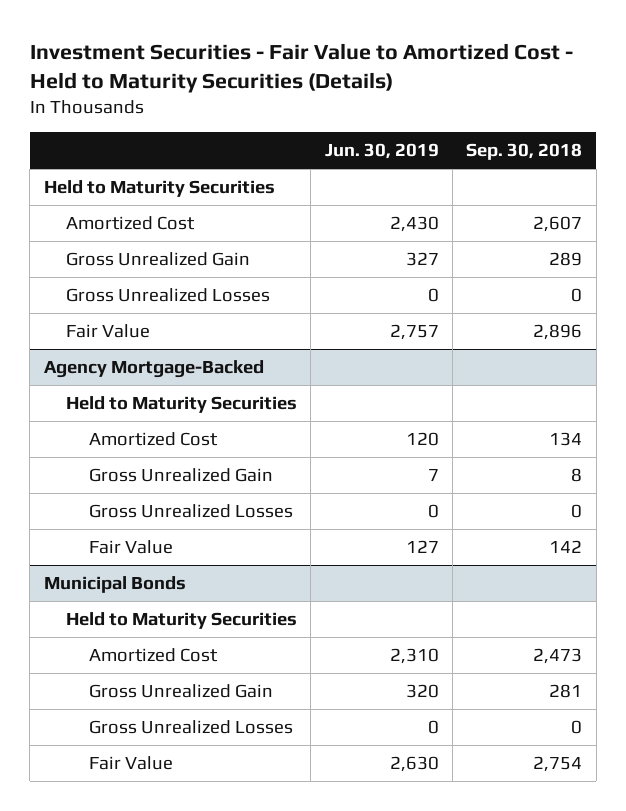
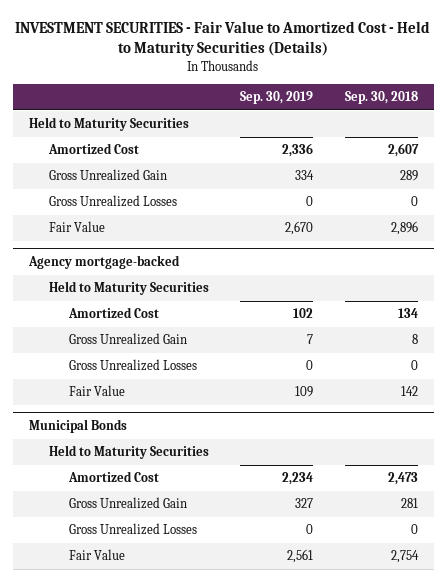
[29,43,573,94] Investment Securities - Fair Value to Amortized Cost - Held to Maturity Securities (Details) -> [15,21,431,57] INVESTMENT SECURITIES - Fair Value to Amortized Cost - Held to Maturity Securities (Details)
[324,143,439,160] Jun. 30, 2019 -> none
none -> [240,91,314,105] Sep. 30, 2019
[43,360,264,379] Agency Mortgage-Backed -> [27,255,180,270] Agency mortgage-backed

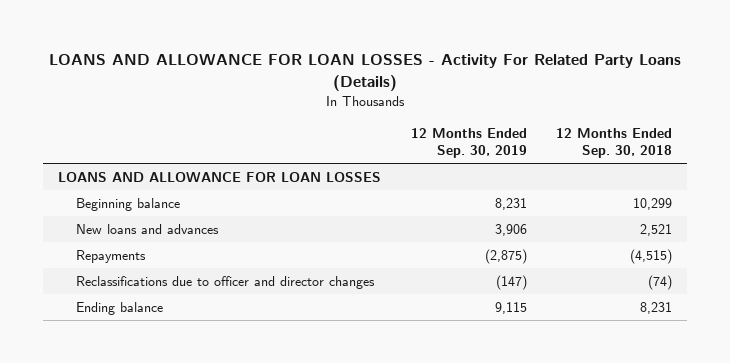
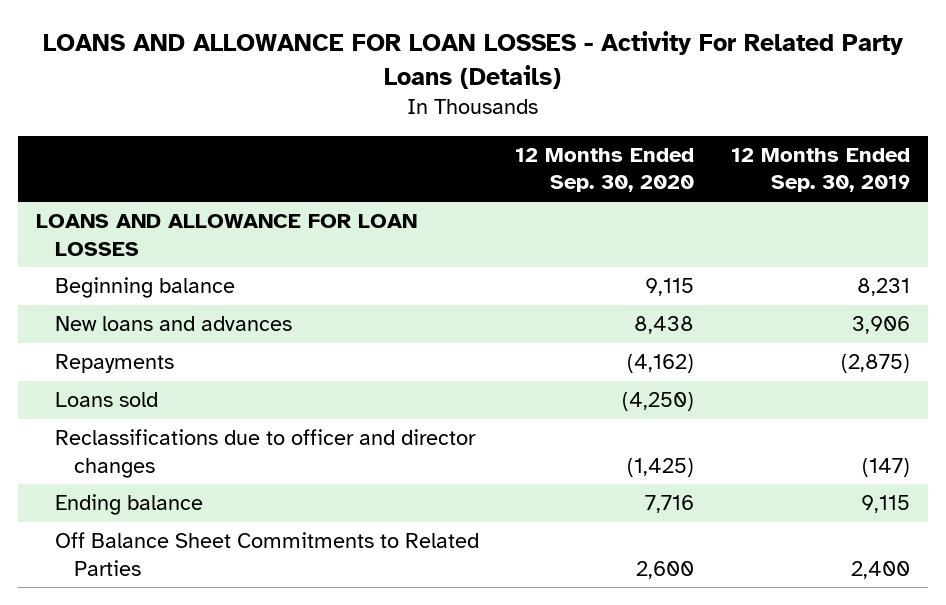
[556,127,673,159] 12 Months Ended Sep. 30, 2018 -> none
none -> [515,147,695,193] 12 Months Ended Sep. 30, 2020
none -> [54,392,158,408] Loans sold
none -> [54,532,479,576] Off Balance Sheet Commitments to Related Parties

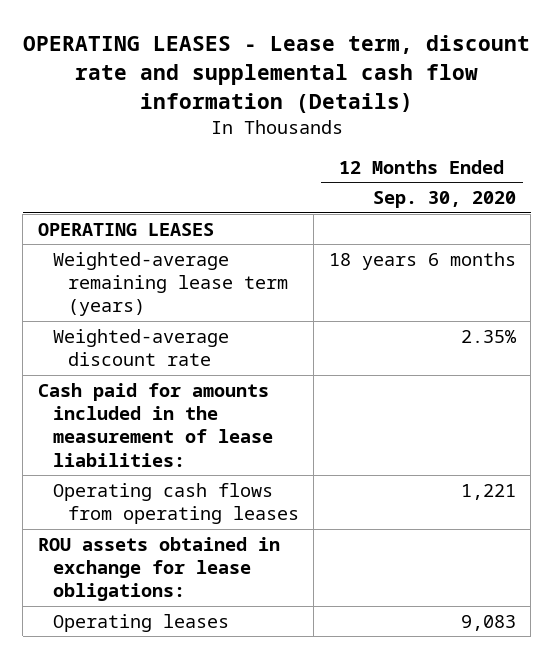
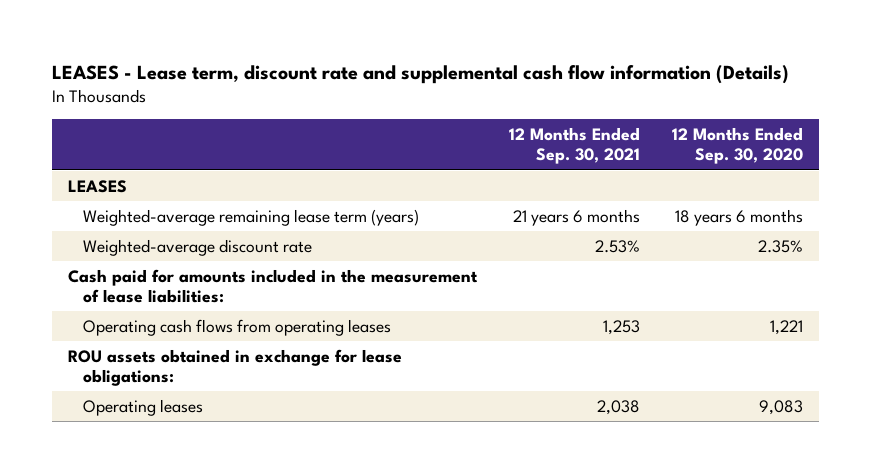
[22,35,530,113] OPERATING LEASES - Lease term, discount rate and supplemental cash flow information (Details) -> [51,64,789,84] LEASES - Lease term, discount rate and supplemental cash flow information (Details)
none -> [508,127,640,165] 12 Months Ended Sep. 30, 2021
[37,222,214,236] OPERATING LEASES -> [67,179,127,193] LEASES

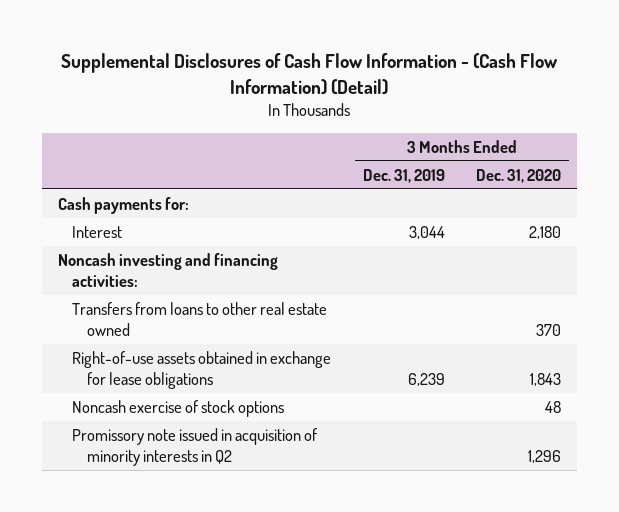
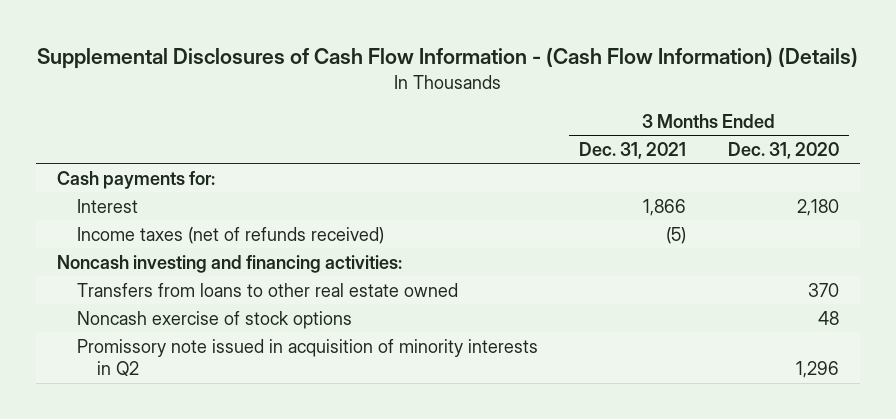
[61,52,559,95] Supplemental Disclosures of Cash Flow Information - (Cash Flow Information) (Detail) -> [36,47,858,70] Supplemental Disclosures of Cash Flow Information - (Cash Flow Information) (Details)
[362,168,445,183] Dec. 31, 2019 -> none
none -> [579,141,687,159] Dec. 31, 2021
none -> [76,226,384,244] Income taxes (net of refunds received)
[72,351,332,390] Right-of-use assets obtained in exchange for lease obligations -> none

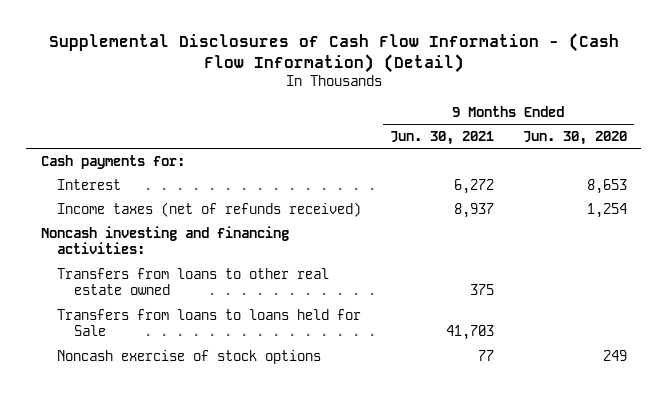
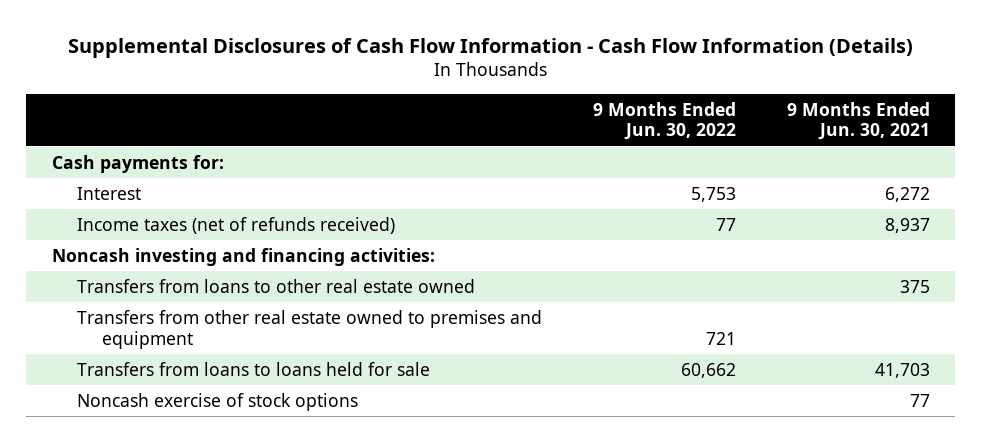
[48,33,619,74] Supplemental Disclosures of Cash Flow Information - (Cash Flow Information) (Detail) -> [67,38,913,59] Supplemental Disclosures of Cash Flow Information - Cash Flow Information (Details)
[522,130,627,145] Jun. 30, 2020 -> none
none -> [592,101,736,141] 9 Months Ended Jun. 30, 2022
none -> [76,309,542,349] Transfers from other real estate owned to premises and equipment
[57,308,362,337] Transfers from loans to loans held for Sale -> [76,361,430,376] Transfers from loans to loans held for sale

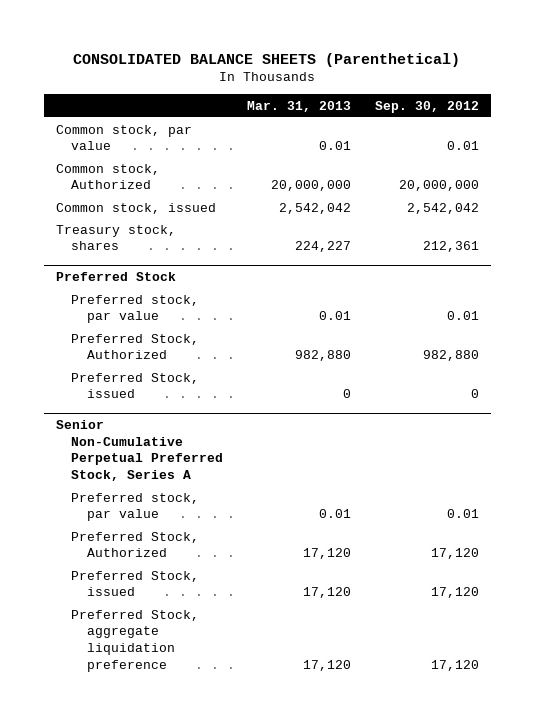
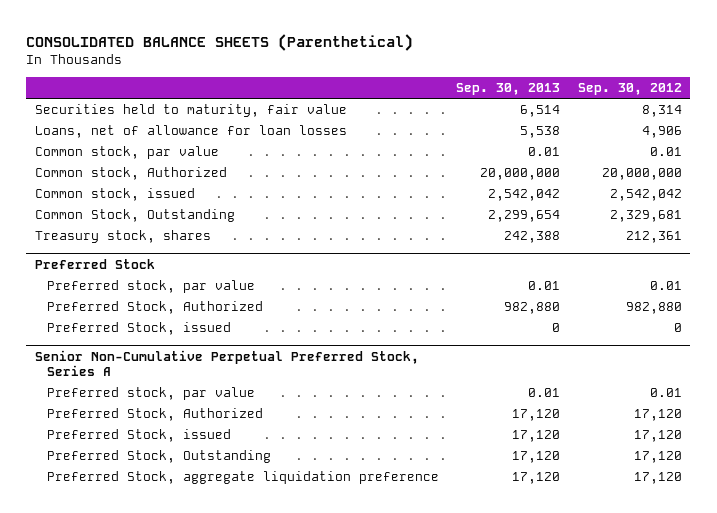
[247,100,352,112] Mar. 31, 2013 -> none
none -> [456,83,561,96] Sep. 30, 2013
none -> [35,103,348,117] Securities held to maturity, fair value
none -> [35,124,348,138] Loans, net of allowance for loan losses
none -> [35,208,236,222] Common Stock, Outstanding
none -> [46,449,271,463] Preferred Stock, Outstanding

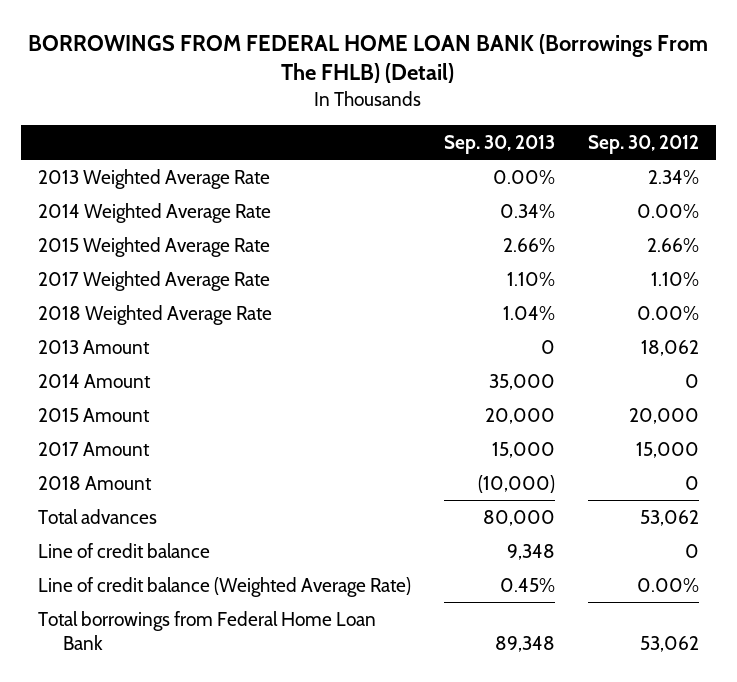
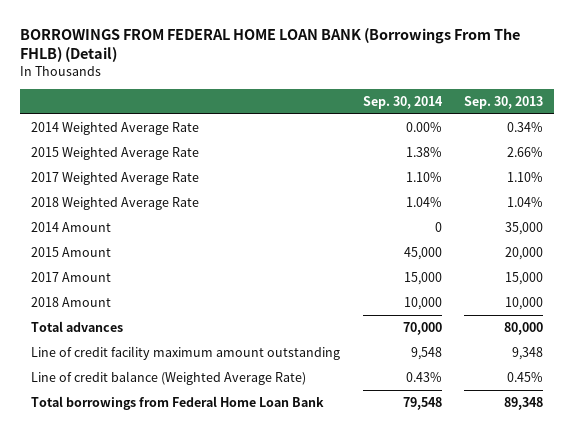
[588,134,700,154] Sep. 30, 2012 -> none
none -> [362,95,443,109] Sep. 30, 2014
[37,168,270,189] 2013 Weighted Average Rate -> none
[37,339,150,354] 2013 Amount -> none
[477,474,555,493] (10,000) -> [504,296,543,310] 10,000
[37,542,210,558] Line of credit balance -> [31,345,341,360] Line of credit facility maximum amount outstanding

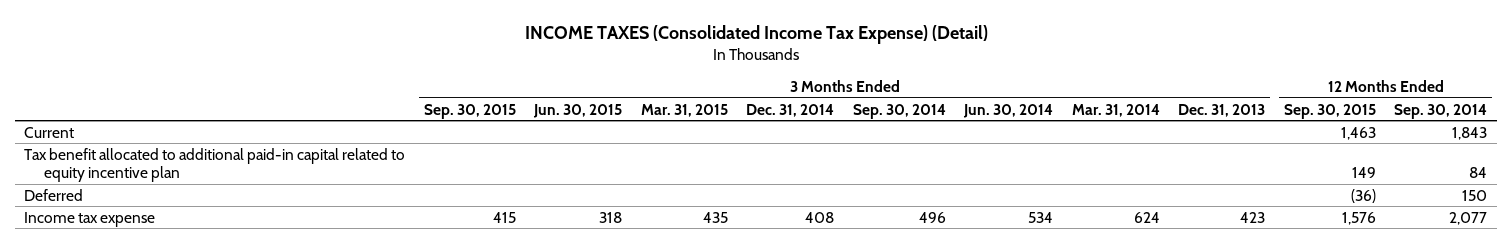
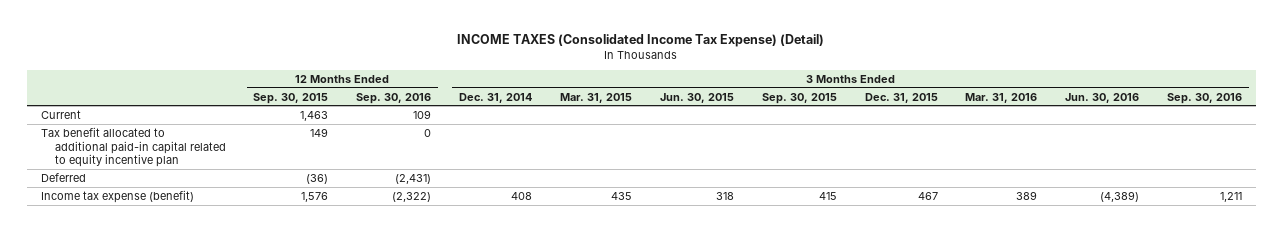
[852,103,946,119] Sep. 30, 2014 -> none
[963,103,1054,118] Jun. 30, 2014 -> none
[1071,103,1160,117] Mar. 31, 2014 -> none
[1178,103,1266,117] Dec. 31, 2013 -> none
[1394,103,1488,119] Sep. 30, 2014 -> none
none -> [356,92,432,104] Sep. 30, 2016
none -> [864,92,938,103] Dec. 31, 2015
none -> [965,92,1038,103] Mar. 31, 2016
none -> [1065,92,1140,103] Jun. 30, 2016
none -> [1167,92,1243,104] Sep. 30, 2016
[24,211,156,227] Income tax expense -> [40,189,194,203] Income tax expense (benefit)

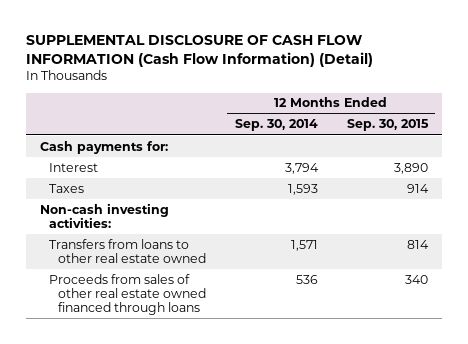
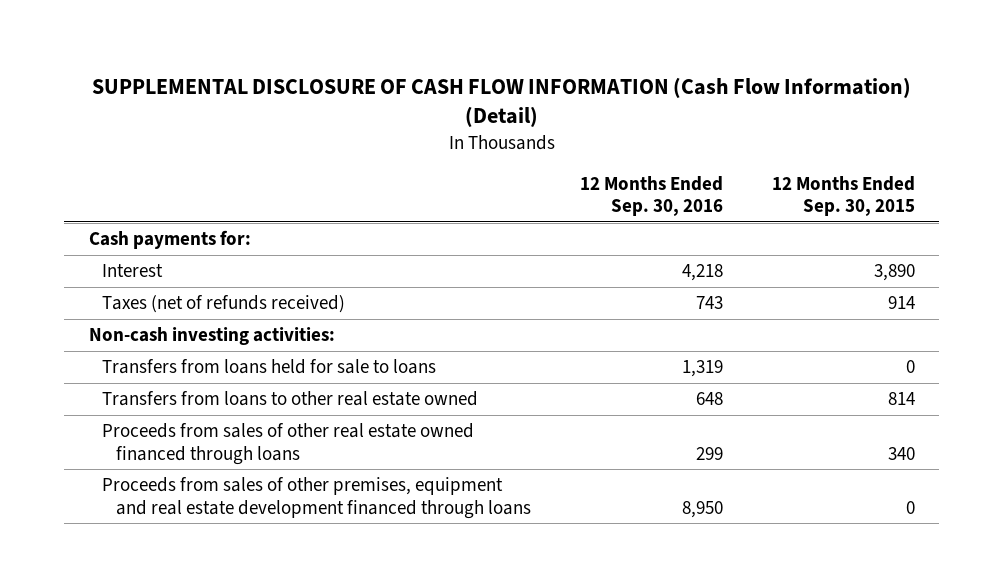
[234,119,318,132] Sep. 30, 2014 -> none
none -> [579,175,723,217] 12 Months Ended Sep. 30, 2016
[48,183,84,193] Taxes -> [102,295,346,314] Taxes (net of refunds received)
none -> [102,359,437,375] Transfers from loans held for sale to loans
none -> [102,477,531,519] Proceeds from sales of other premises, equipment and real estate development financed through loans

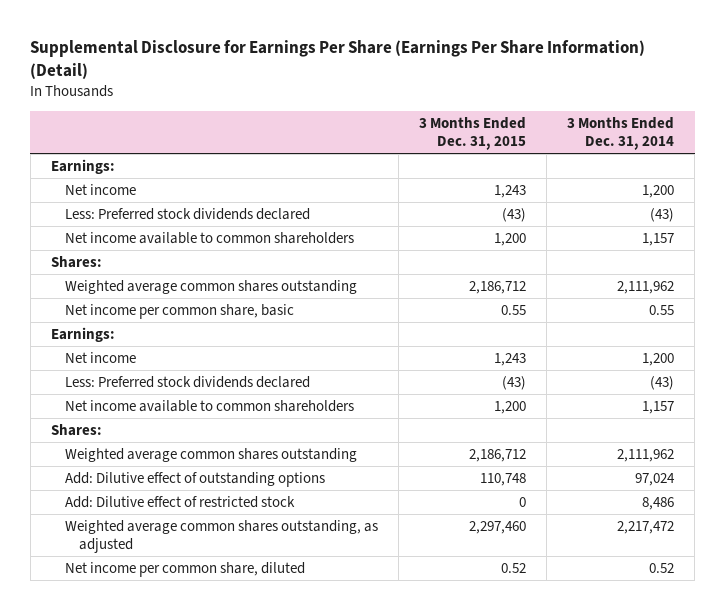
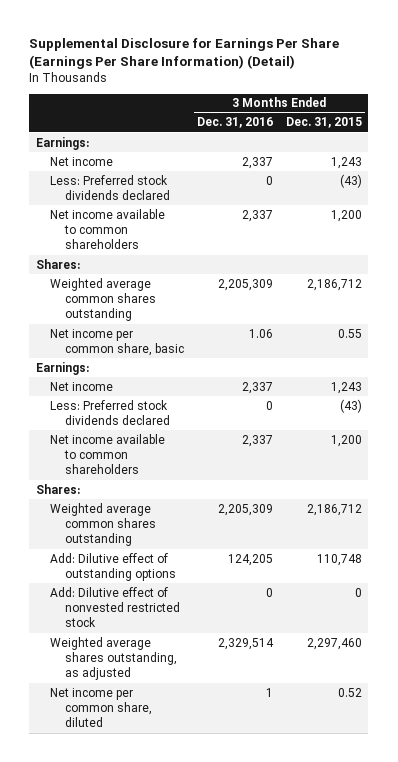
[566,117,674,151] 3 Months Ended Dec. 31, 2014 -> none
none -> [196,117,273,129] Dec. 31, 2016
[64,495,295,508] Add: Dilutive effect of restricted stock -> [50,586,180,628] Add: Dilutive effect of nonvested restricted stock
[64,519,378,553] Weighted average common shares outstanding, as adjusted -> [50,636,177,681] Weighted average shares outstanding, as adjusted

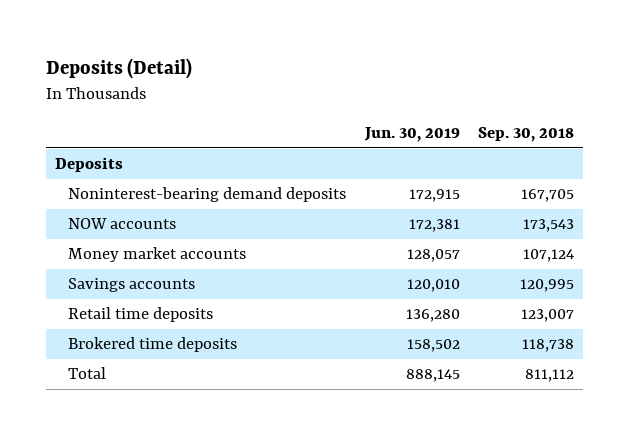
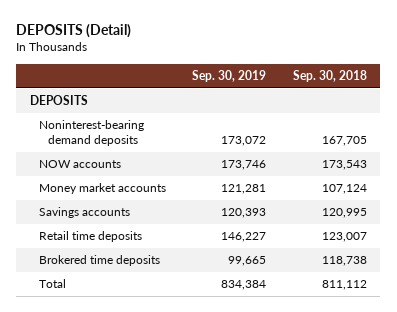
[45,58,192,80] Deposits (Detail) -> [16,24,132,39] DEPOSITS (Detail)
[363,127,460,143] Jun. 30, 2019 -> none
none -> [192,69,267,82] Sep. 30, 2019
[54,157,123,173] Deposits -> [29,95,88,106] DEPOSITS

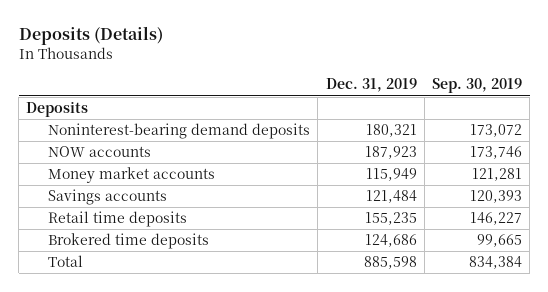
[16,24,132,39] DEPOSITS (Detail) -> [18,26,163,46] Deposits (Details)
[292,69,367,82] Sep. 30, 2018 -> none
none -> [325,78,417,93] Dec. 31, 2019
[29,95,88,106] DEPOSITS -> [26,101,89,118] Deposits

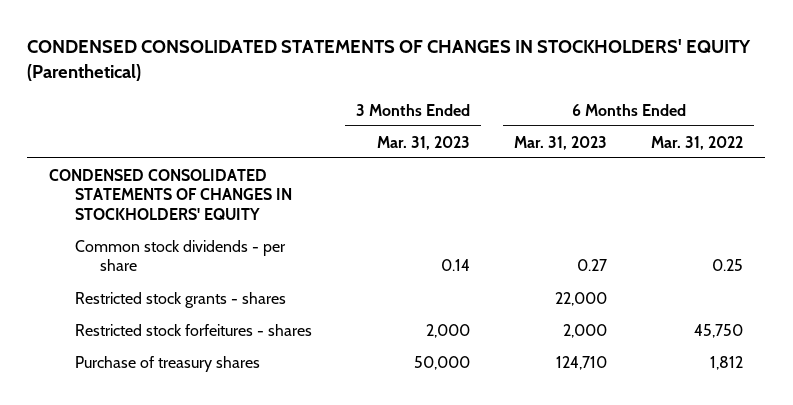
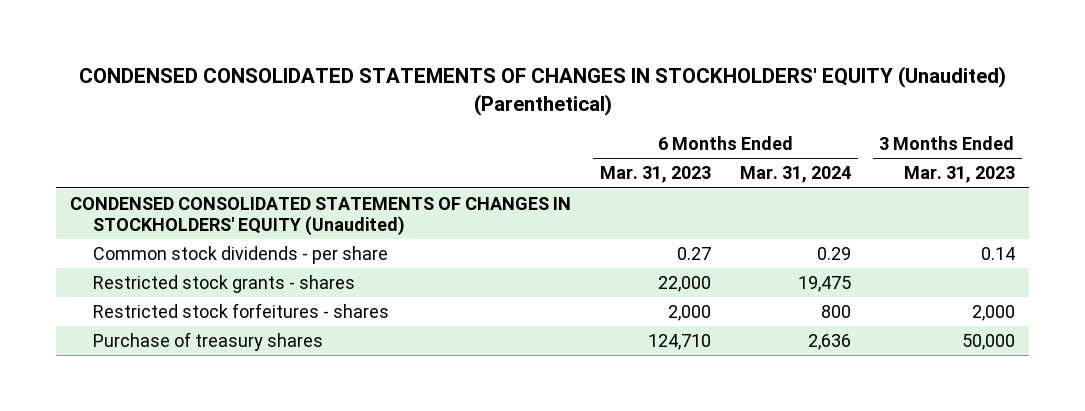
[27,38,752,81] CONDENSED CONSOLIDATED STATEMENTS OF CHANGES IN STOCKHOLDERS' EQUITY (Parenthetical) -> [78,66,1006,117] CONDENSED CONSOLIDATED STATEMENTS OF CHANGES IN STOCKHOLDERS' EQUITY (Unaudited) (Parenthetical)
[651,135,744,150] Mar. 31, 2022 -> none
none -> [739,166,851,184] Mar. 31, 2024
[49,168,292,221] CONDENSED CONSOLIDATED STATEMENTS OF CHANGES IN STOCKHOLDERS' EQUITY -> [70,197,572,236] CONDENSED CONSOLIDATED STATEMENTS OF CHANGES IN STOCKHOLDERS' EQUITY (Unaudited)

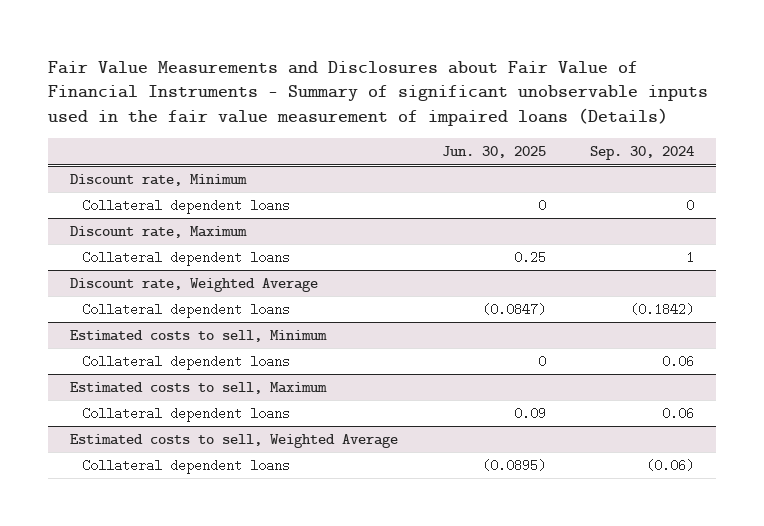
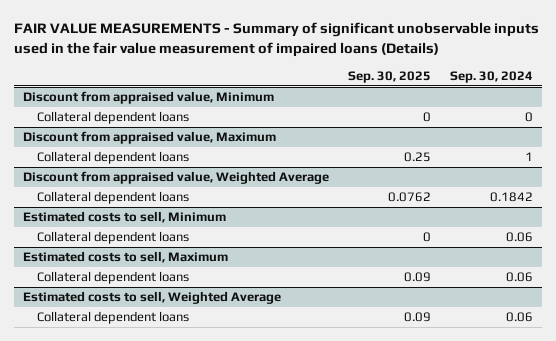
[47,60,708,127] Fair Value Measurements and Disclosures about Fair Value of Financial Instruments - Summary of significant unobservable inputs used in the fair value measurement of impaired loans (Details) -> [13,22,539,58] FAIR VALUE MEASUREMENTS - Summary of significant unobservable inputs used in the fair value measurement of impaired loans (Details)
[441,146,546,159] Jun. 30, 2025 -> none
none -> [347,71,431,84] Sep. 30, 2025
[69,174,247,187] Discount rate, Minimum -> none
none -> [22,90,274,104] Discount from appraised value, Minimum
[69,226,247,239] Discount rate, Maximum -> none
none -> [22,130,276,144] Discount from appraised value, Maximum
[69,278,318,293] Discount rate, Weighted Average -> none
none -> [22,170,329,184] Discount from appraised value, Weighted Average
[629,303,694,317] (0.1842) -> [489,191,533,202] 0.1842
[645,459,694,473] (0.06) -> [505,311,533,322] 0.06

